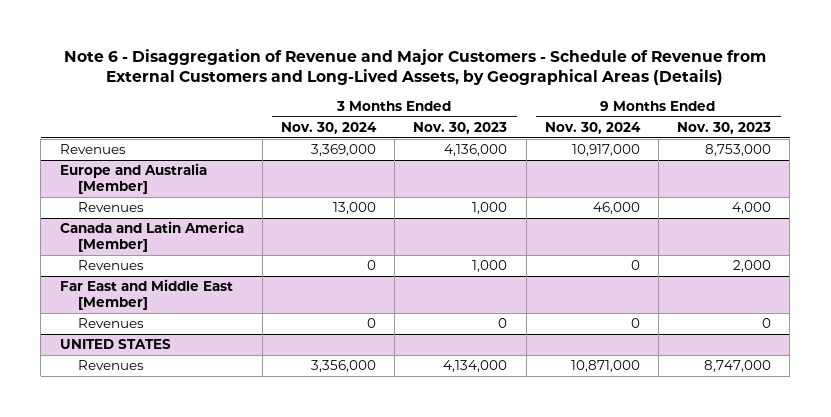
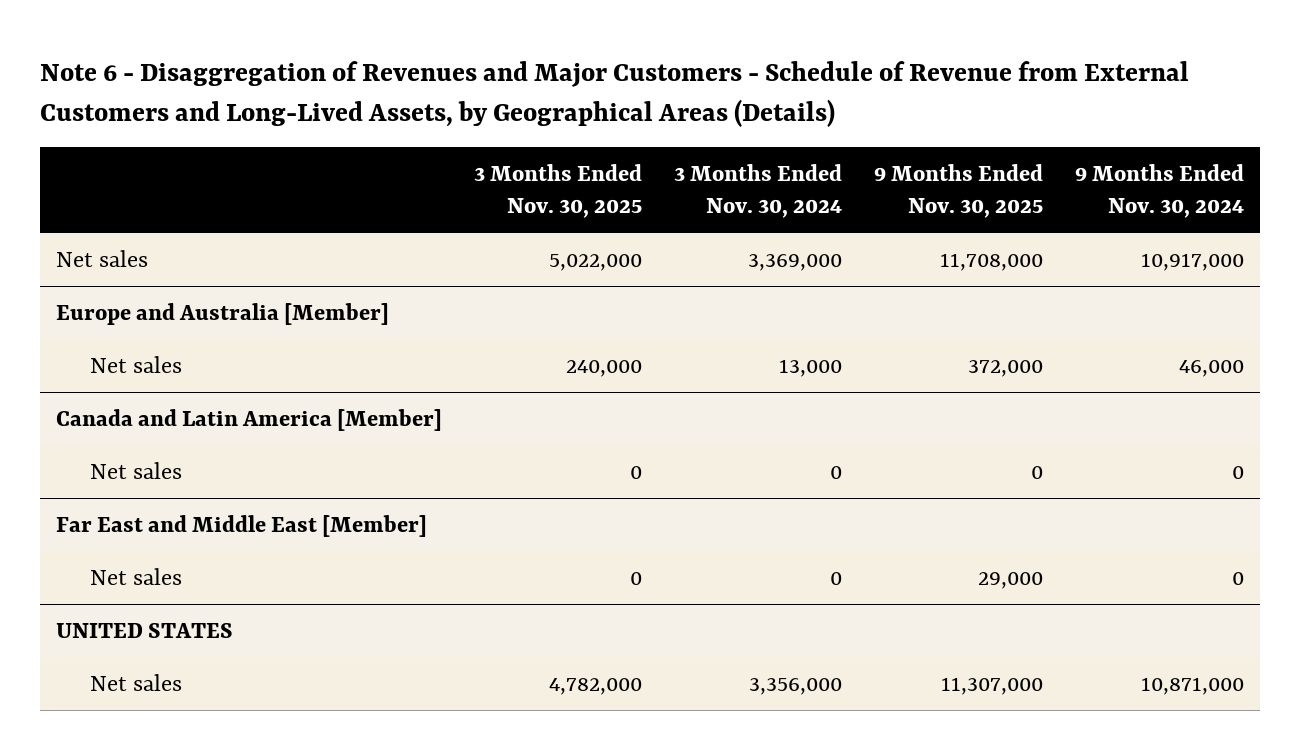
[64,48,767,86] Note 6 - Disaggregation of Revenue and Major Customers - Schedule of Revenue from External Customers and Long-Lived Assets, by Geographical Areas (Details) -> [40,60,1190,127] Note 6 - Disaggregation of Revenues and Major Customers - Schedule of Revenue from External Customers and Long-Lived Assets, by Geographical Areas (Details)
[413,121,508,134] Nov. 30, 2023 -> none
[677,121,772,134] Nov. 30, 2023 -> none
none -> [474,163,643,219] 3 Months Ended Nov. 30, 2025
none -> [873,163,1043,219] 9 Months Ended Nov. 30, 2025
[59,144,126,155] Revenues -> [56,249,149,267] Net sales
[78,202,145,213] Revenues -> [89,355,182,373] Net sales
[78,260,145,271] Revenues -> [89,461,182,479] Net sales
[78,318,145,329] Revenues -> [89,567,182,585] Net sales
[78,360,145,371] Revenues -> [89,673,182,691] Net sales

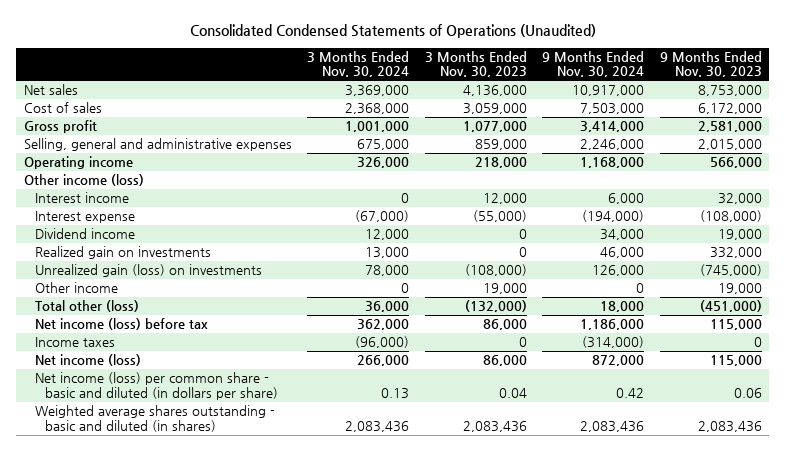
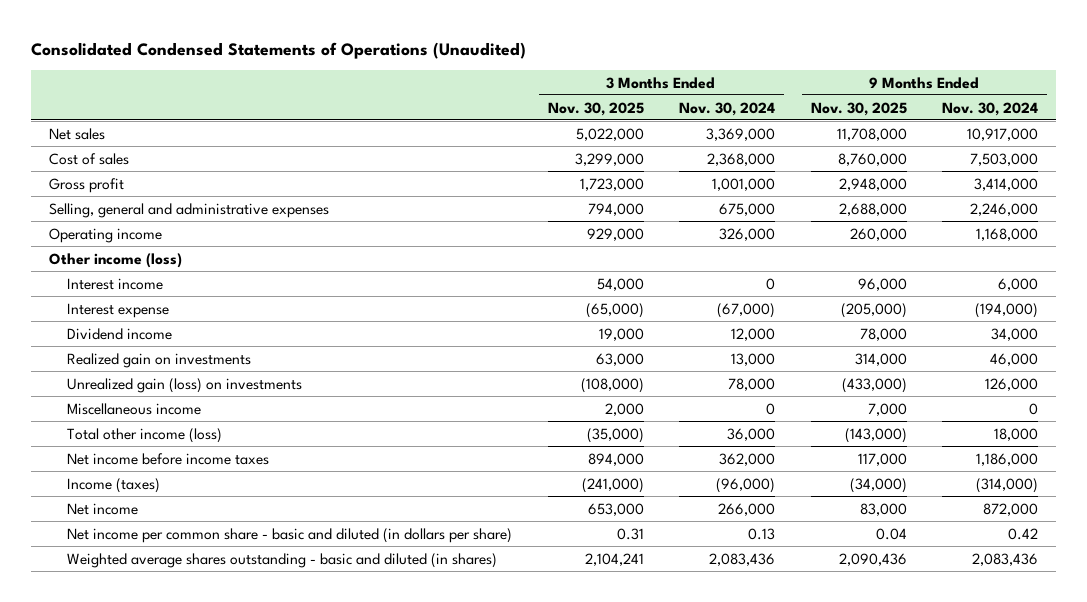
[424,51,527,78] 3 Months Ended Nov. 30, 2023 -> none
[659,51,762,78] 9 Months Ended Nov. 30, 2023 -> none
none -> [547,101,644,116] Nov. 30, 2025
none -> [810,101,907,116] Nov. 30, 2025
[34,282,118,294] Other income -> [67,402,202,415] Miscellaneous income
[34,300,139,313] Total other (loss) -> [67,427,223,443] Total other income (loss)
[34,318,208,331] Net income (loss) before tax -> [67,452,270,465] Net income before income taxes
[34,337,115,348] Income taxes -> [67,477,161,493] Income (taxes)
[34,354,141,367] Net income (loss) -> [67,502,139,515] Net income
[34,372,279,400] Net income (loss) per common share - basic and diluted (in dollars per share) -> [67,527,513,543] Net income per common share - basic and diluted (in dollars per share)

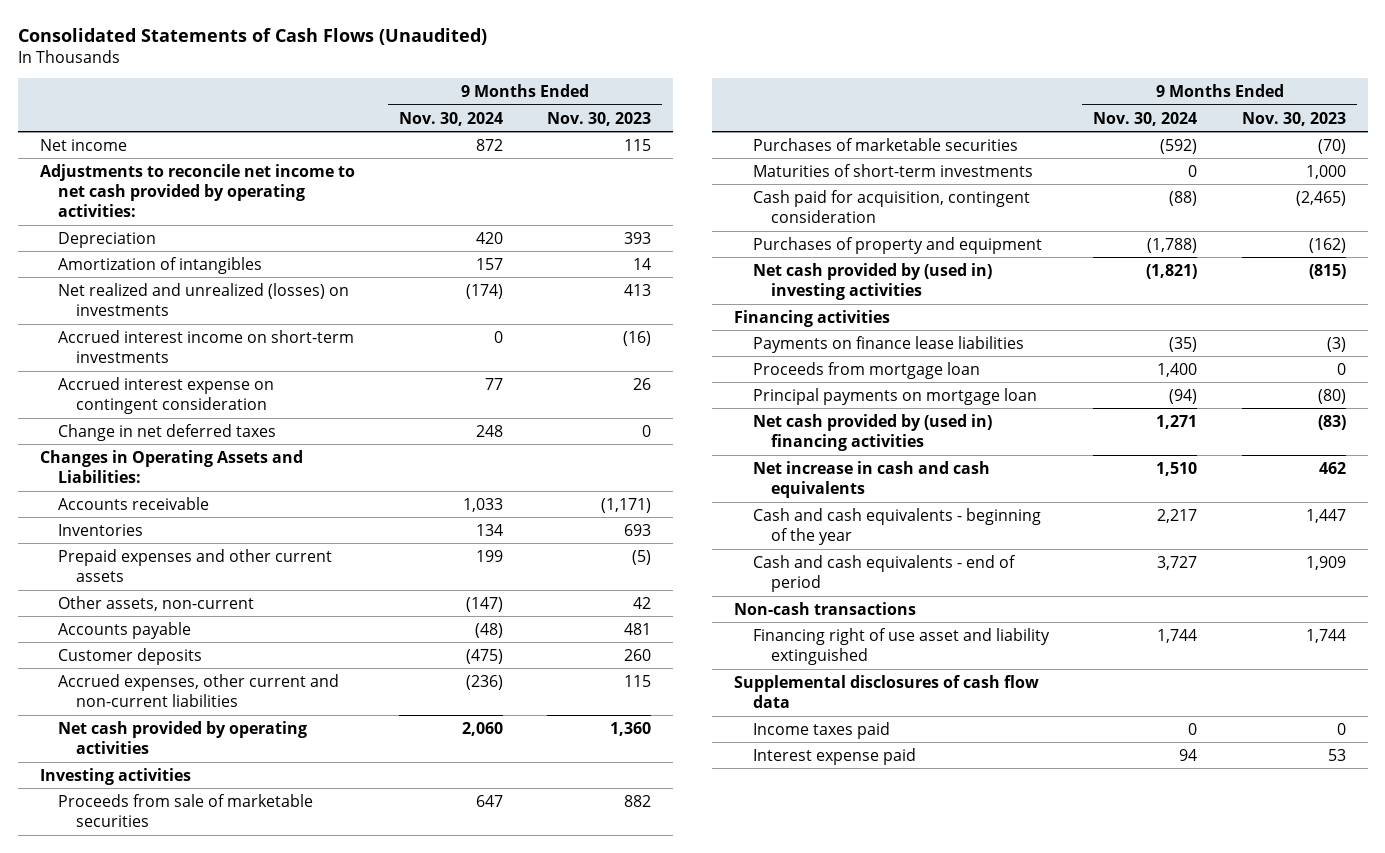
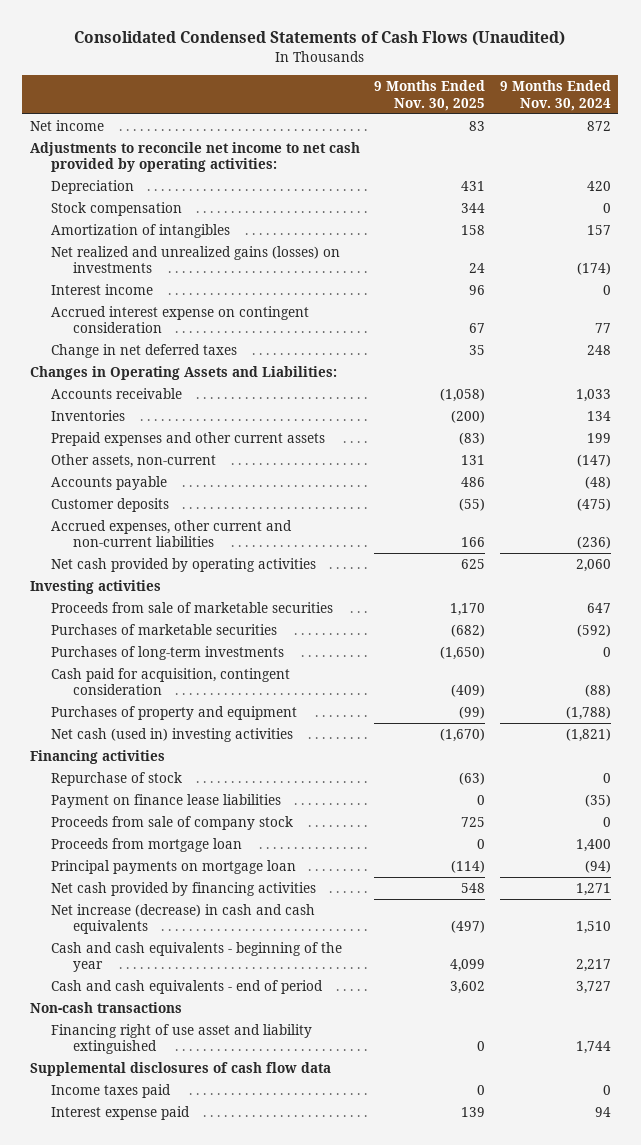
[17,27,487,45] Consolidated Statements of Cash Flows (Unaudited) -> [74,31,566,47] Consolidated Condensed Statements of Cash Flows (Unaudited)
[547,111,652,126] Nov. 30, 2023 -> none
none -> [374,80,486,111] 9 Months Ended Nov. 30, 2025
none -> [51,201,183,216] Stock compensation
[57,282,349,316] Net realized and unrealized (losses) on investments -> [51,245,341,274] Net realized and unrealized gains (losses) on investments
[57,329,354,363] Accrued interest income on short-term investments -> [51,283,154,295] Interest income
[752,163,1033,177] Maturities of short-term investments -> none
none -> [51,645,285,660] Purchases of long-term investments
[752,262,992,300] Net cash provided by (used in) investing activities -> [51,727,294,742] Net cash (used in) investing activities
none -> [51,771,183,786] Repurchase of stock
[752,335,1024,353] Payments on finance lease liabilities -> [51,793,282,808] Payment on finance lease liabilities
none -> [51,815,294,830] Proceeds from sale of company stock
[752,413,992,451] Net cash provided by (used in) financing activities -> [51,881,317,896] Net cash provided by financing activities
[752,460,990,498] Net increase in cash and cash equivalents -> [51,903,316,935] Net increase (decrease) in cash and cash equivalents

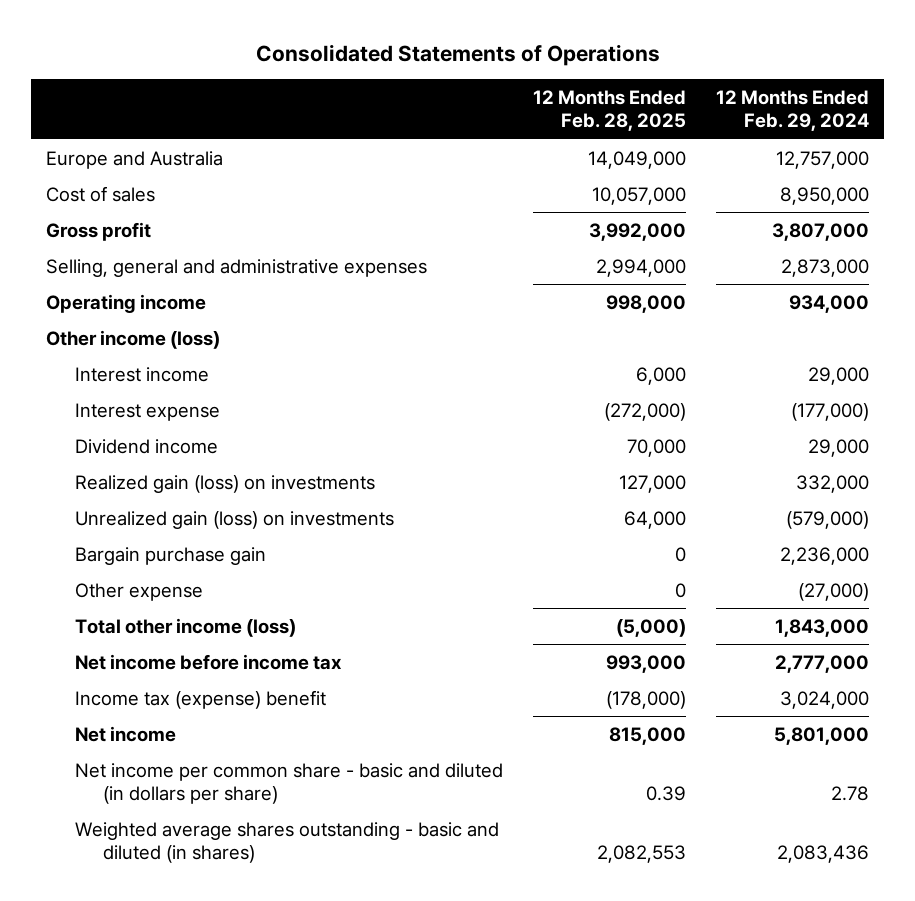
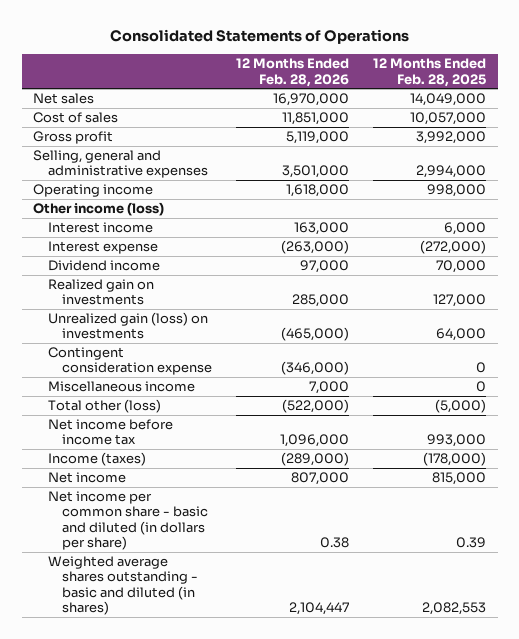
[715,90,869,132] 12 Months Ended Feb. 29, 2024 -> none
none -> [236,58,350,87] 12 Months Ended Feb. 28, 2026
[46,150,224,169] Europe and Australia -> [33,93,95,105] Net sales
[74,474,375,493] Realized gain (loss) on investments -> [47,279,154,306] Realized gain on investments
[74,546,266,565] Bargain purchase gain -> none
[74,582,203,601] Other expense -> none
none -> [47,347,213,376] Contingent consideration expense
none -> [47,381,195,393] Miscellaneous income
[74,617,296,637] Total other income (loss) -> [47,399,161,414] Total other (loss)
[74,689,326,709] Income tax (expense) benefit -> [47,452,146,467] Income (taxes)

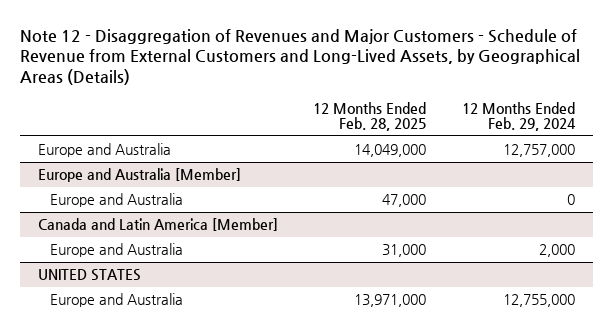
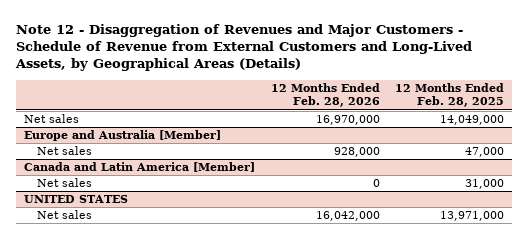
[461,101,576,132] 12 Months Ended Feb. 29, 2024 -> none
none -> [270,82,380,108] 12 Months Ended Feb. 28, 2026
[37,143,171,158] Europe and Australia -> [24,114,80,124] Net sales
[49,193,183,208] Europe and Australia -> [36,146,92,156] Net sales
[49,243,183,258] Europe and Australia -> [36,178,92,188] Net sales
[49,293,183,308] Europe and Australia -> [36,210,92,220] Net sales

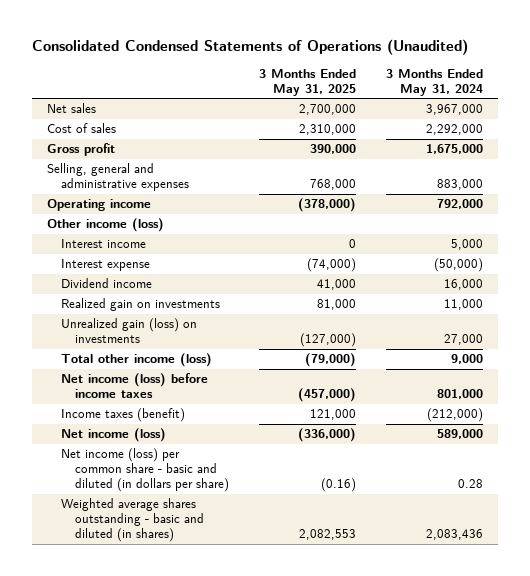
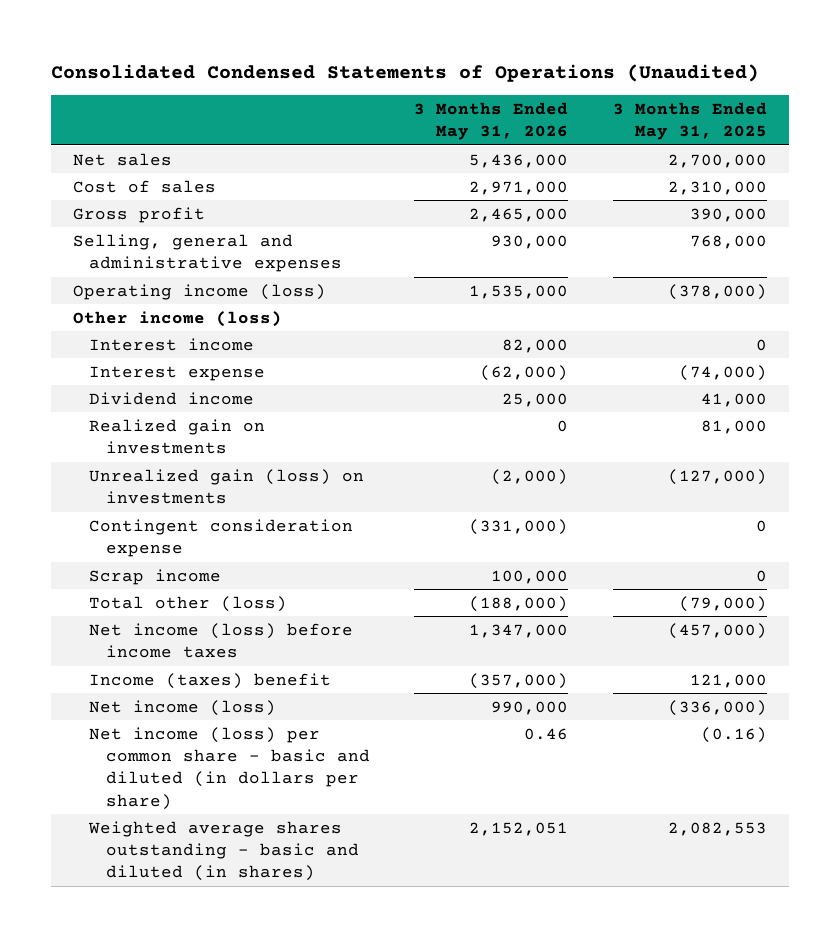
[386,68,484,96] 3 Months Ended May 31, 2024 -> none
none -> [414,101,569,141] 3 Months Ended May 31, 2026
[46,199,151,212] Operating income -> [73,283,327,300] Operating income (loss)
none -> [89,518,354,558] Contingent consideration expense
none -> [89,568,222,585] Scrap income
[60,353,212,368] Total other income (loss) -> [89,595,288,612] Total other (loss)
[60,408,185,423] Income taxes (benefit) -> [89,672,332,689] Income (taxes) benefit

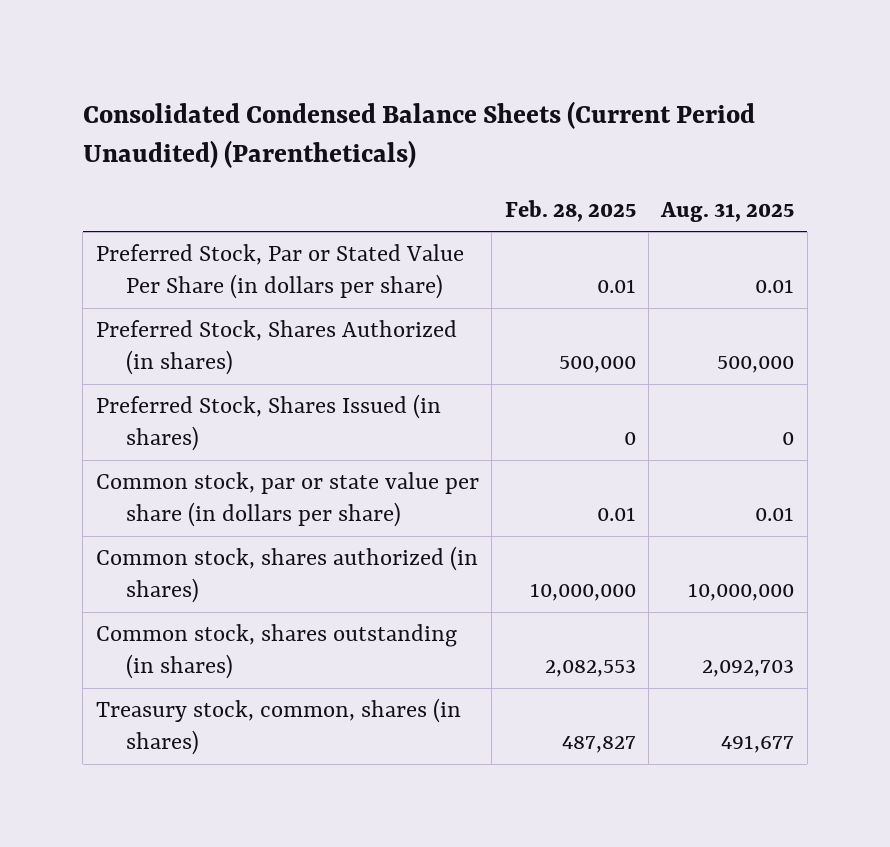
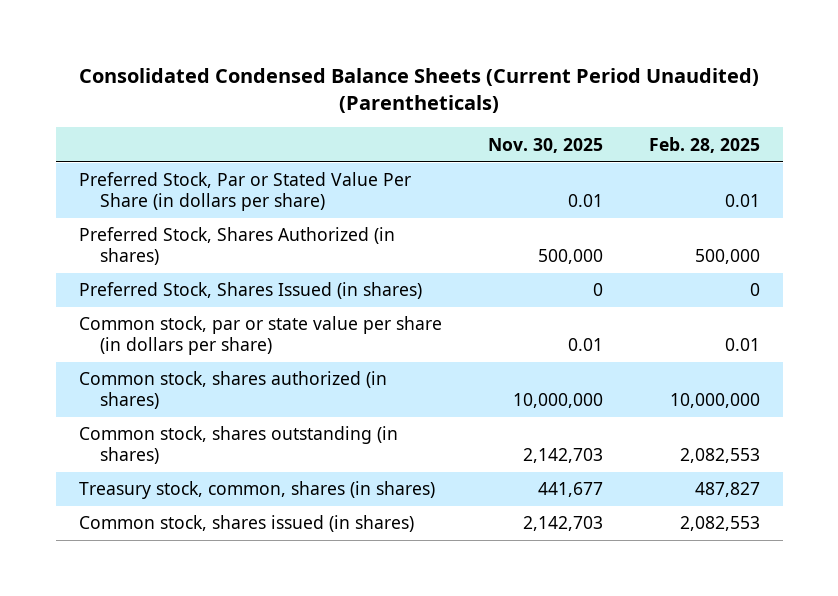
[660,201,795,222] Aug. 31, 2025 -> none
none -> [487,137,603,153] Nov. 30, 2025
none -> [78,515,414,533] Common stock, shares issued (in shares)

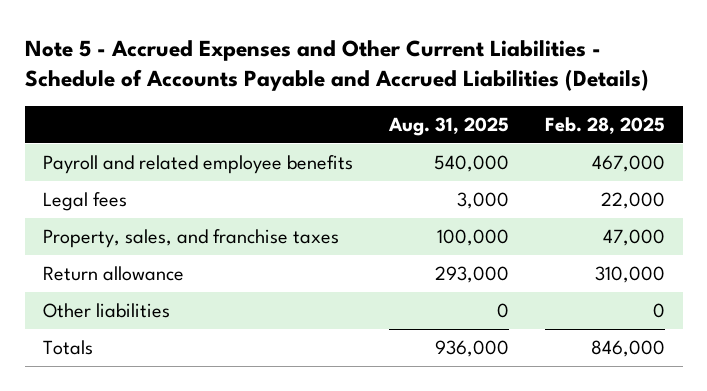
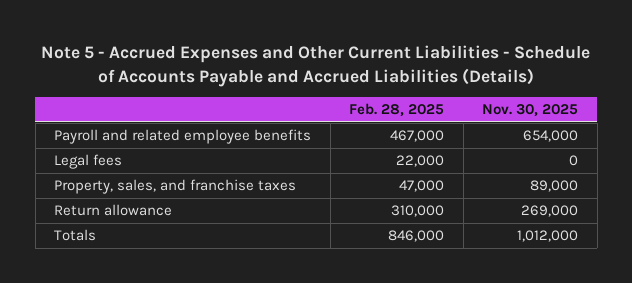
[387,117,509,137] Aug. 31, 2025 -> none
none -> [482,103,579,117] Nov. 30, 2025
[42,302,170,318] Other liabilities -> none

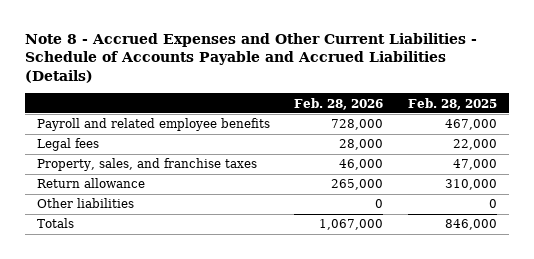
[41,45,591,87] Note 5 - Accrued Expenses and Other Current Liabilities - Schedule of Accounts Payable and Accrued Liabilities (Details) -> [24,32,477,84] Note 8 - Accrued Expenses and Other Current Liabilities - Schedule of Accounts Payable and Accrued Liabilities (Details)
[482,103,579,117] Nov. 30, 2025 -> none
none -> [294,97,384,110] Feb. 28, 2026
none -> [36,198,134,209] Other liabilities

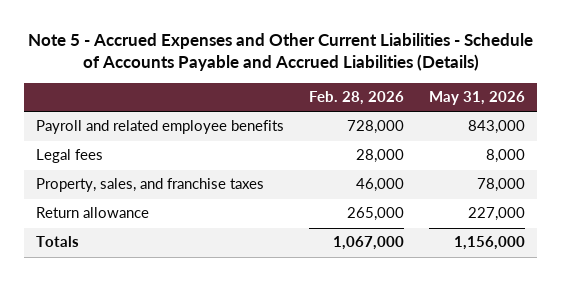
[24,32,477,84] Note 8 - Accrued Expenses and Other Current Liabilities - Schedule of Accounts Payable and Accrued Liabilities (Details) -> [27,33,533,72] Note 5 - Accrued Expenses and Other Current Liabilities - Schedule of Accounts Payable and Accrued Liabilities (Details)
[408,97,498,110] Feb. 28, 2025 -> none
none -> [428,90,525,105] May 31, 2026
[36,198,134,209] Other liabilities -> none

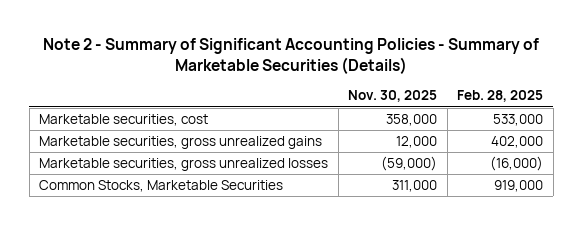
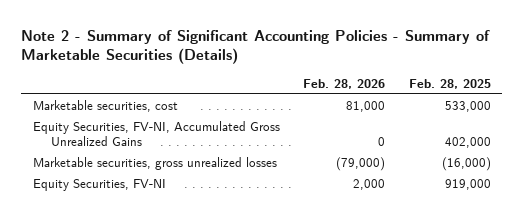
[348,90,438,103] Nov. 30, 2025 -> none
none -> [303,78,386,89] Feb. 28, 2026
[39,136,323,150] Marketable securities, gross unrealized gains -> [33,120,281,146] Equity Securities, FV-NI, Accumulated Gross Unrealized Gains
[39,180,284,193] Common Stocks, Marketable Securities -> [33,178,167,191] Equity Securities, FV-NI

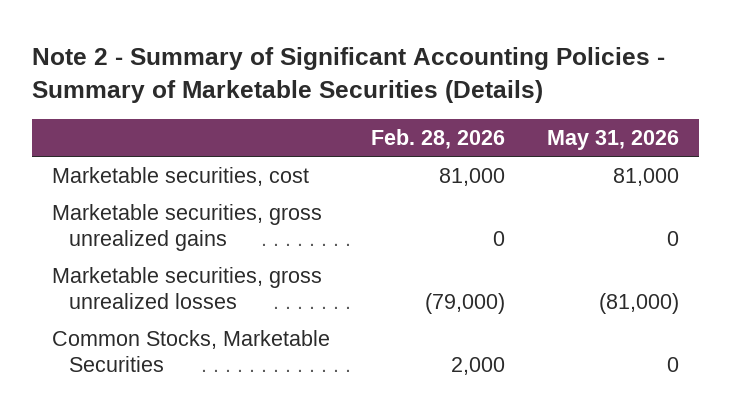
[408,78,491,89] Feb. 28, 2025 -> none
none -> [546,130,679,151] May 31, 2026
[33,120,281,146] Equity Securities, FV-NI, Accumulated Gross Unrealized Gains -> [52,203,323,252] Marketable securities, gross unrealized gains
[33,178,167,191] Equity Securities, FV-NI -> [52,329,331,373] Common Stocks, Marketable Securities

